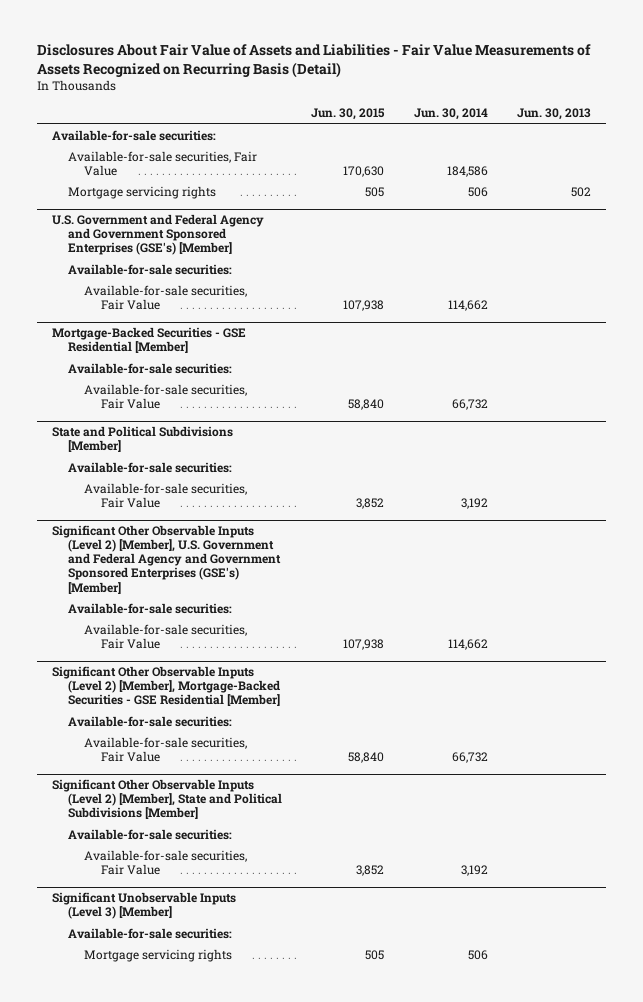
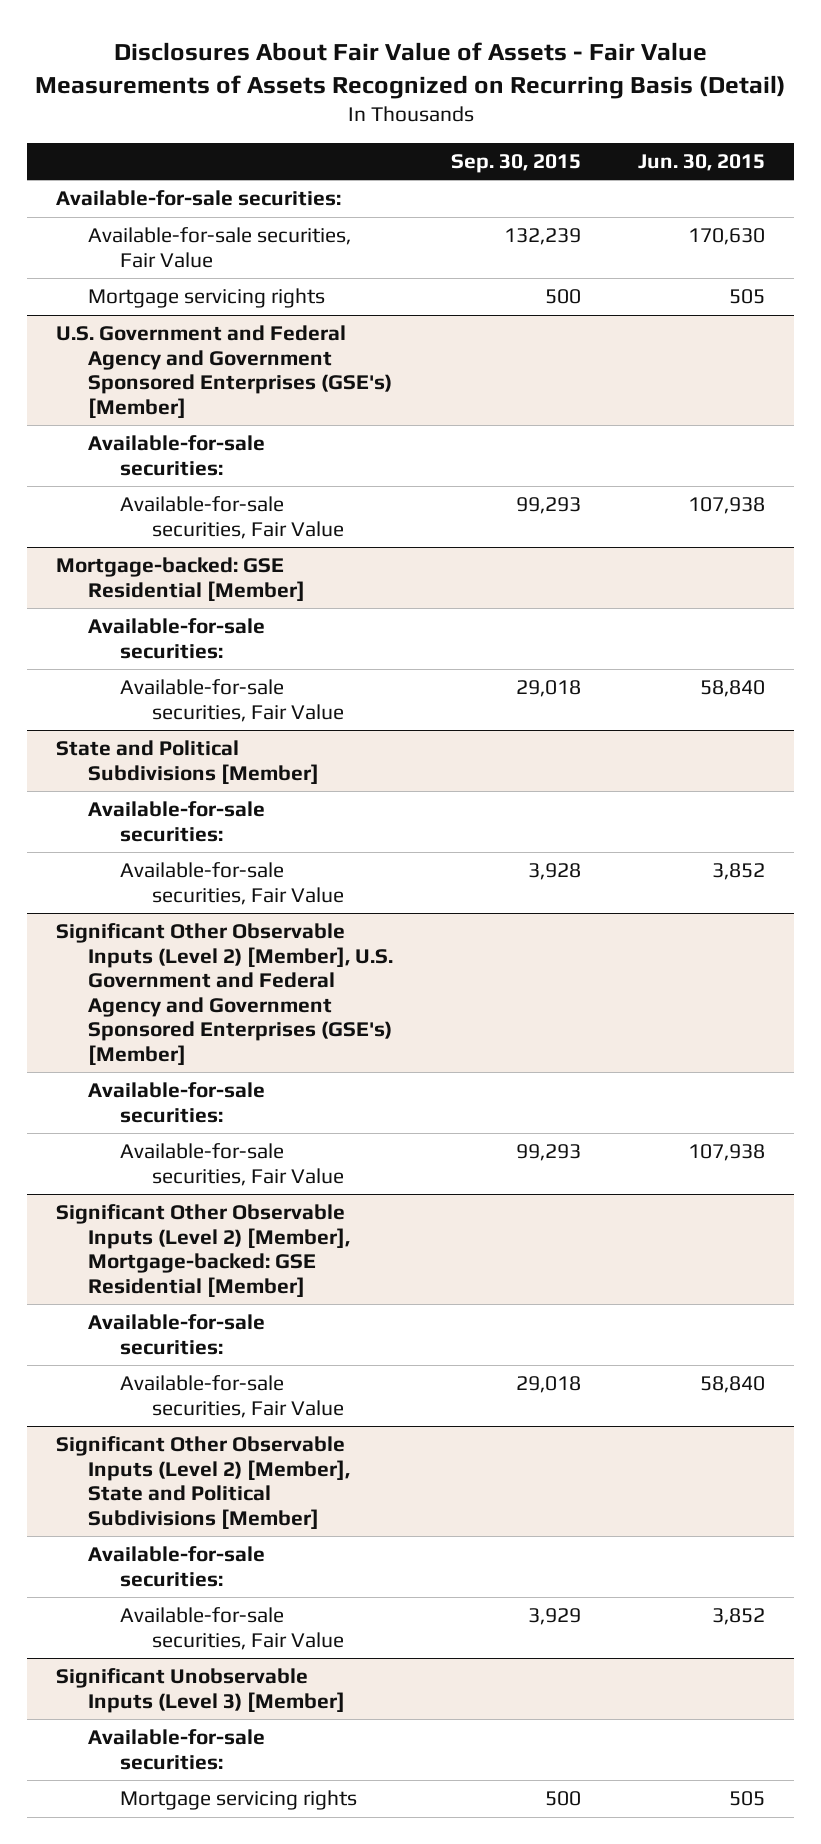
[36,44,591,79] Disclosures About Fair Value of Assets and Liabilities - Fair Value Measurements of Assets Recognized on Recurring Basis (Detail) -> [34,42,786,99] Disclosures About Fair Value of Assets - Fair Value Measurements of Assets Recognized on Recurring Basis (Detail)
[413,108,488,121] Jun. 30, 2014 -> none
[517,108,592,121] Jun. 30, 2013 -> none
none -> [450,153,581,173] Sep. 30, 2015
[51,327,246,354] Mortgage-Backed Securities - GSE Residential [Member] -> [55,557,306,601] Mortgage-backed: GSE Residential [Member]
[51,666,280,707] Significant Other Observable Inputs (Level 2) [Member], Mortgage-Backed Securities - GSE Residential [Member] -> [55,1204,351,1297] Significant Other Observable Inputs (Level 2) [Member], Mortgage-backed: GSE Residential [Member]

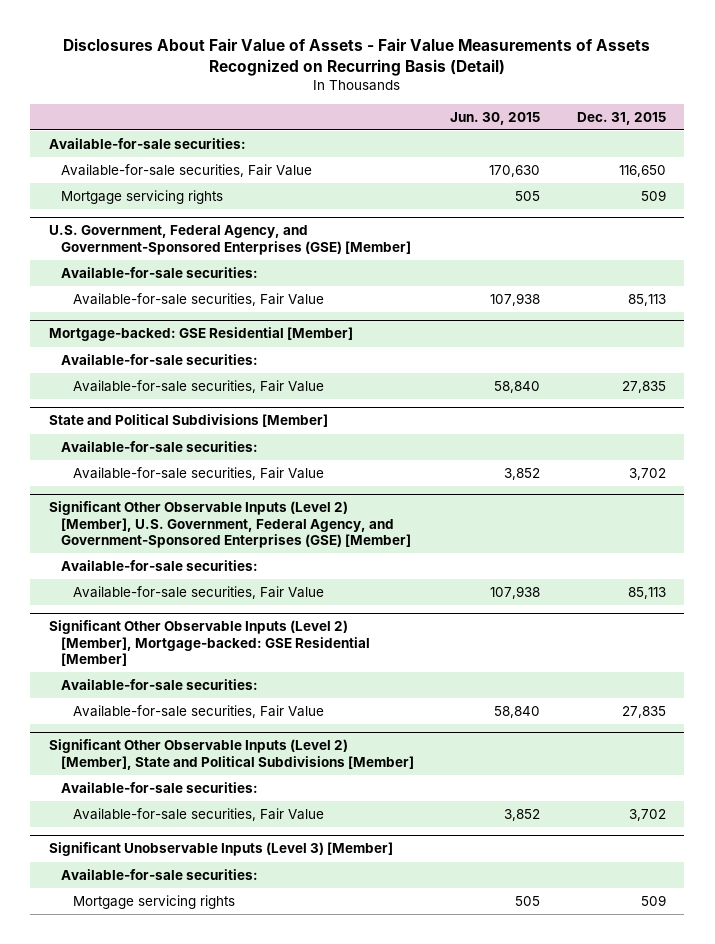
[450,153,581,173] Sep. 30, 2015 -> none
none -> [577,111,667,125] Dec. 31, 2015
[55,325,393,418] U.S. Government and Federal Agency and Government Sponsored Enterprises (GSE's) [Member] -> [48,225,411,255] U.S. Government, Federal Agency, and Government-Sponsored Enterprises (GSE) [Member]
[55,923,394,1065] Significant Other Observable Inputs (Level 2) [Member], U.S. Government and Federal Agency and Government Sponsored Enterprises (GSE's) [Member] -> [48,501,411,548] Significant Other Observable Inputs (Level 2) [Member], U.S. Government, Federal Agency, and Government-Sponsored Enterprises (GSE) [Member]

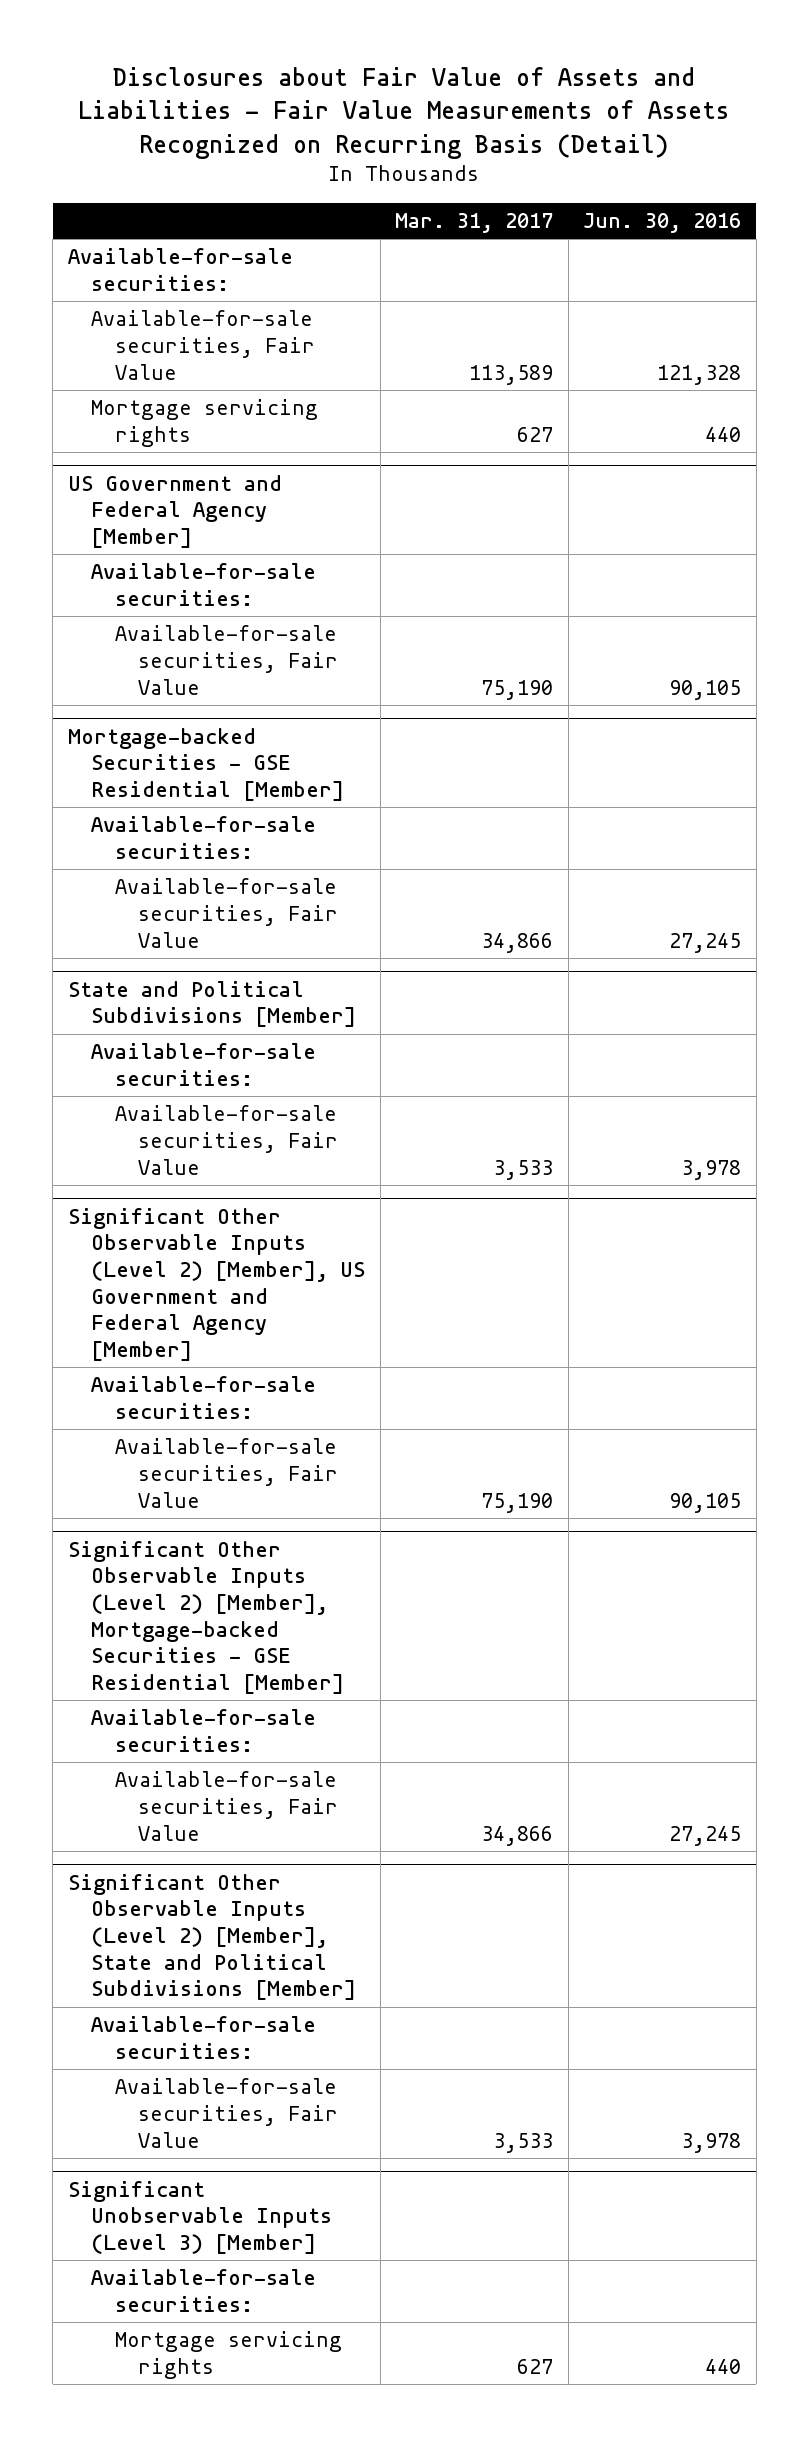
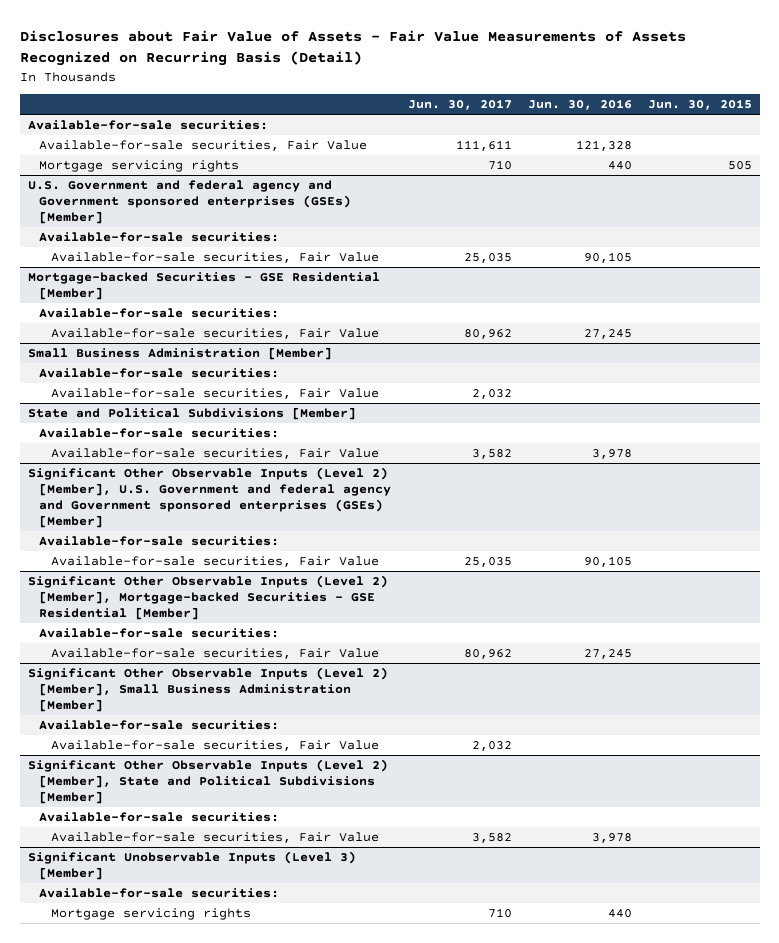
[78,66,730,159] Disclosures about Fair Value of Assets and Liabilities - Fair Value Measurements of Assets Recognized on Recurring Basis (Detail) -> [19,29,686,67] Disclosures about Fair Value of Assets - Fair Value Measurements of Assets Recognized on Recurring Basis (Detail)
[395,213,554,234] Mar. 31, 2017 -> none
none -> [407,99,512,111] Jun. 30, 2017
none -> [647,99,752,111] Jun. 30, 2015
[67,474,282,548] US Government and Federal Agency [Member] -> [27,180,352,224] U.S. Government and federal agency and Government sponsored enterprises (GSEs) [Member]
none -> [27,347,332,361] Small Business Administration [Member]
none -> [39,368,280,379] Available-for-sale securities:
none -> [51,388,380,400] Available-for-sale securities, Fair Value
[67,1207,366,1361] Significant Other Observable Inputs (Level 2) [Member], US Government and Federal Agency [Member] -> [27,467,392,528] Significant Other Observable Inputs (Level 2) [Member], U.S. Government and federal agency and Government sponsored enterprises (GSEs) [Member]
none -> [27,667,388,712] Significant Other Observable Inputs (Level 2) [Member], Small Business Administration [Member]
none -> [39,720,280,731] Available-for-sale securities:
none -> [51,740,380,752] Available-for-sale securities, Fair Value

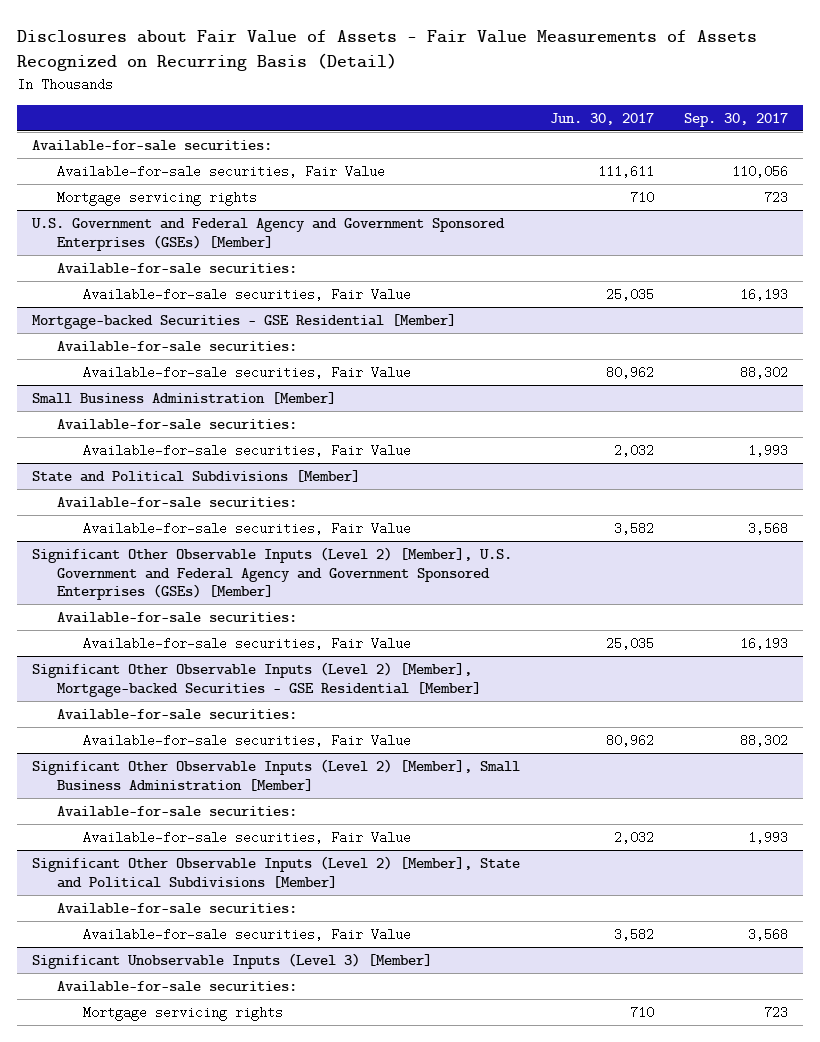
[527,99,632,111] Jun. 30, 2016 -> none
[647,99,752,111] Jun. 30, 2015 -> none
none -> [683,112,788,127] Sep. 30, 2017
[27,180,352,224] U.S. Government and federal agency and Government sponsored enterprises (GSEs) [Member] -> [30,217,505,251] U.S. Government and Federal Agency and Government Sponsored Enterprises (GSEs) [Member]
[27,467,392,528] Significant Other Observable Inputs (Level 2) [Member], U.S. Government and federal agency and Government sponsored enterprises (GSEs) [Member] -> [31,546,512,601] Significant Other Observable Inputs (Level 2) [Member], U.S. Government and Federal Agency and Government Sponsored Enterprises (GSEs) [Member]

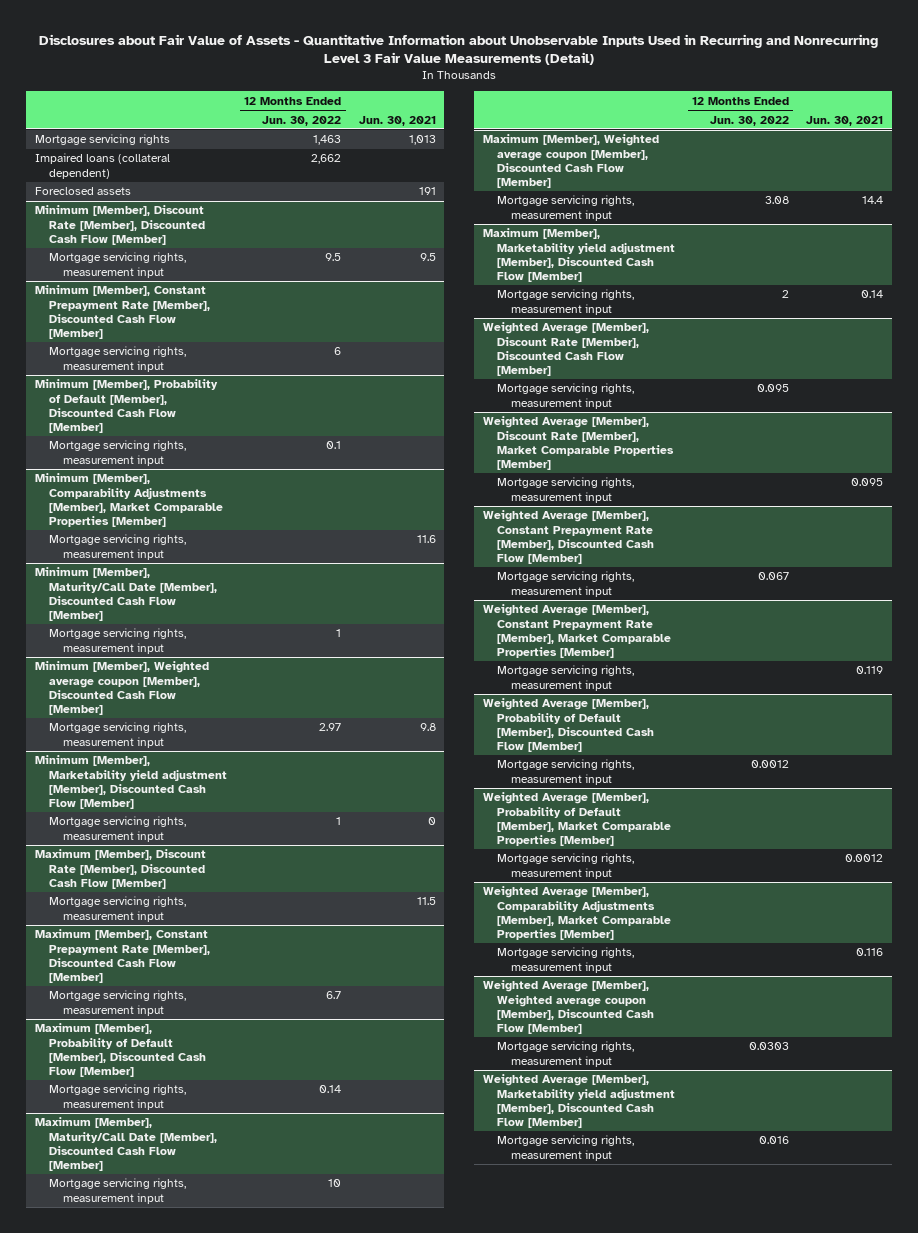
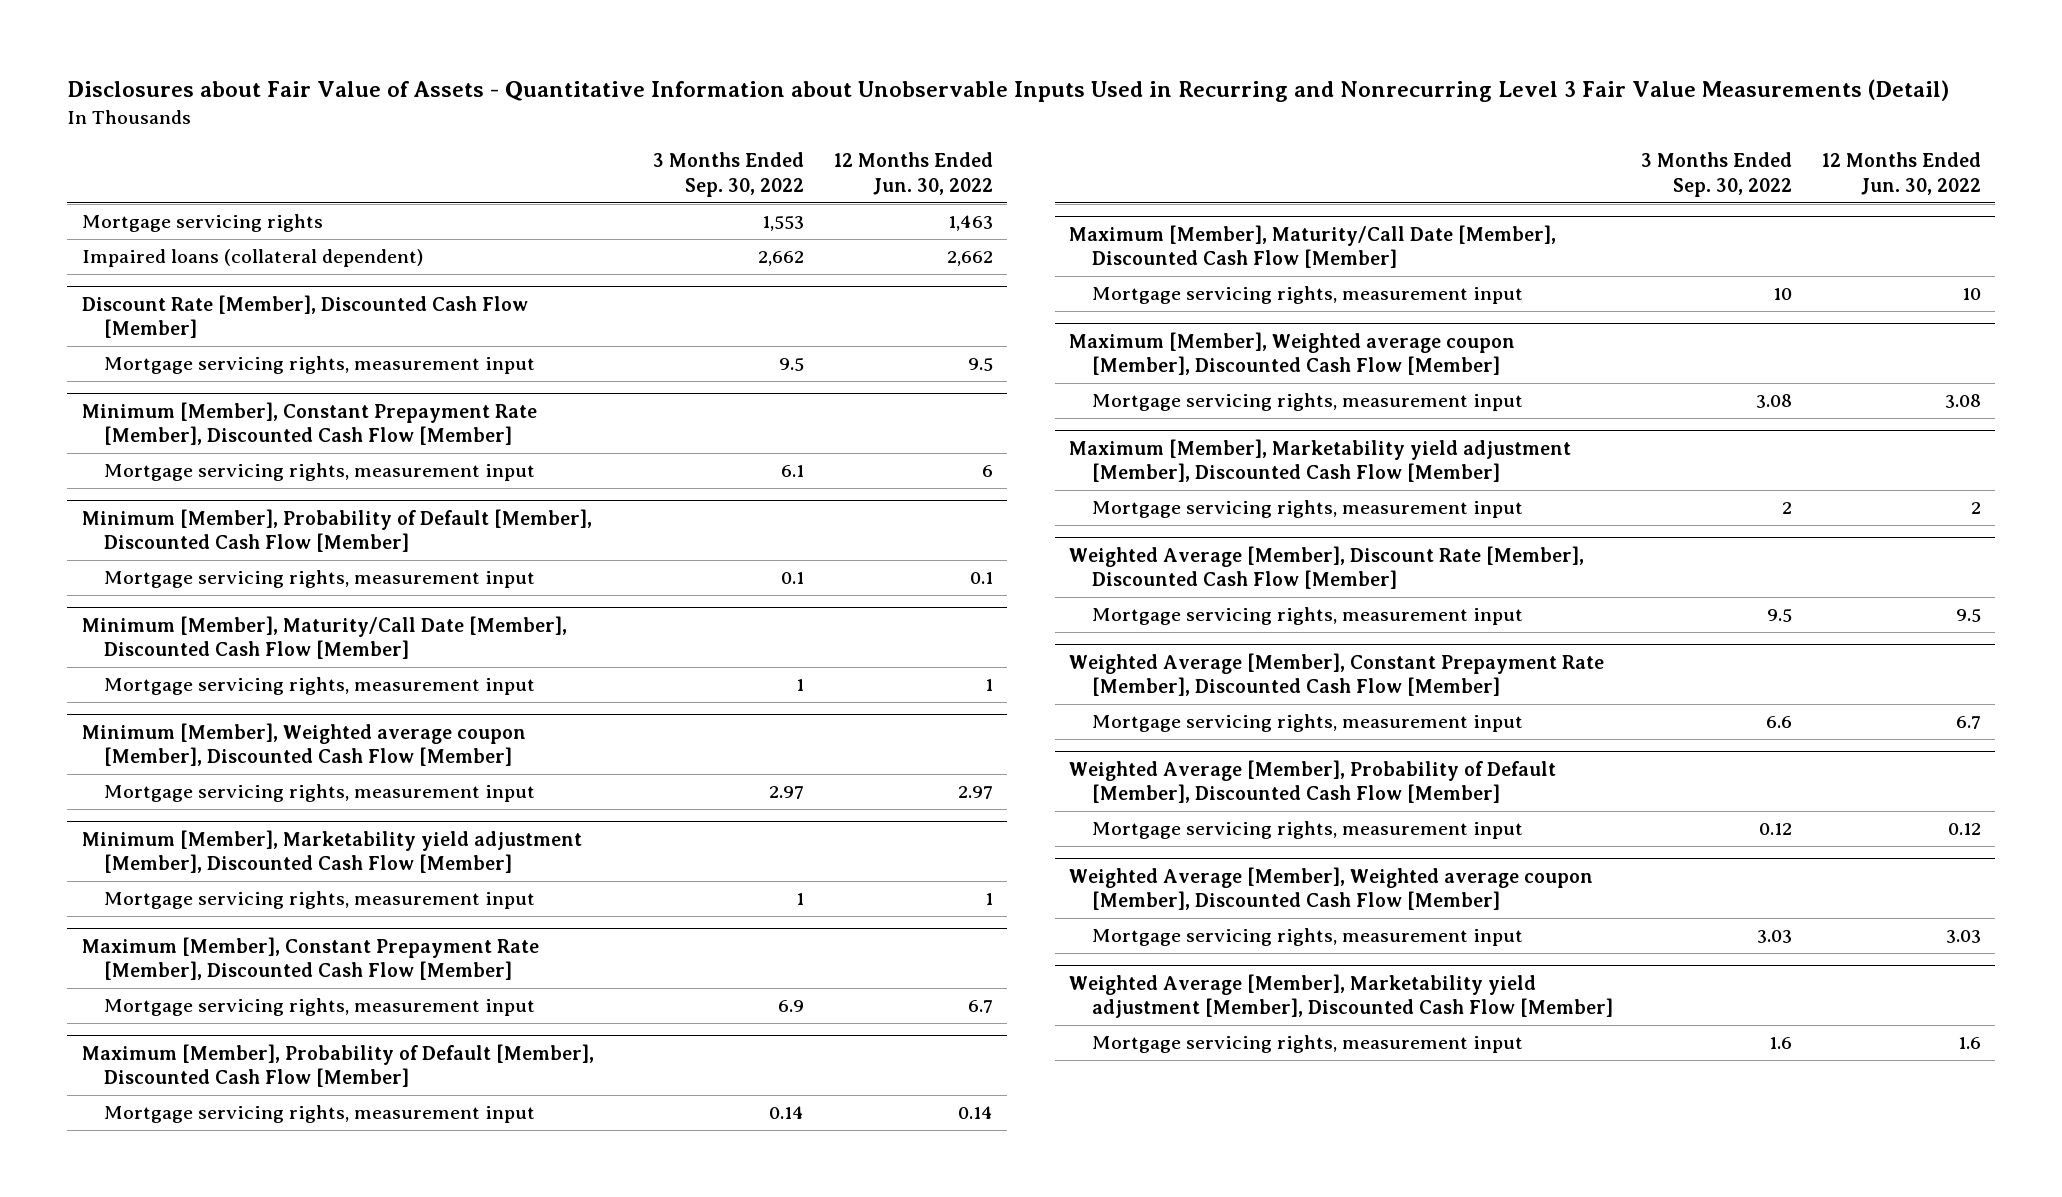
[358,115,436,126] Jun. 30, 2021 -> none
none -> [653,152,805,197] 3 Months Ended Sep. 30, 2022
[35,187,132,196] Foreclosed assets -> none
[35,205,206,245] Minimum [Member], Discount Rate [Member], Discounted Cash Flow [Member] -> [81,294,528,339] Discount Rate [Member], Discounted Cash Flow [Member]
[35,473,224,527] Minimum [Member], Comparability Adjustments [Member], Market Comparable Properties [Member] -> none
[49,534,187,560] Mortgage servicing rights, measurement input -> none
[35,849,207,889] Maximum [Member], Discount Rate [Member], Discounted Cash Flow [Member] -> none
[49,896,187,922] Mortgage servicing rights, measurement input -> none
[482,416,674,470] Weighted Average [Member], Discount Rate [Member], Market Comparable Properties [Member] -> none
[496,477,634,503] Mortgage servicing rights, measurement input -> none
[757,384,790,393] 0.095 -> [1955,609,1981,623] 9.5
[482,604,671,658] Weighted Average [Member], Constant Prepayment Rate [Member], Market Comparable Properties [Member] -> none
[496,665,634,691] Mortgage servicing rights, measurement input -> none
[758,572,790,581] 0.067 -> [1955,716,1981,730] 6.7
[482,792,671,846] Weighted Average [Member], Probability of Default [Member], Market Comparable Properties [Member] -> none
[496,853,634,879] Mortgage servicing rights, measurement input -> none
[482,886,671,940] Weighted Average [Member], Comparability Adjustments [Member], Market Comparable Properties [Member] -> none
[496,947,634,973] Mortgage servicing rights, measurement input -> none
[751,760,790,769] 0.0012 -> [1947,823,1981,836] 0.12
[749,1042,790,1051] 0.0303 -> [1945,930,1981,944] 3.03
[759,1136,790,1145] 0.016 -> [1957,1037,1981,1050] 1.6

